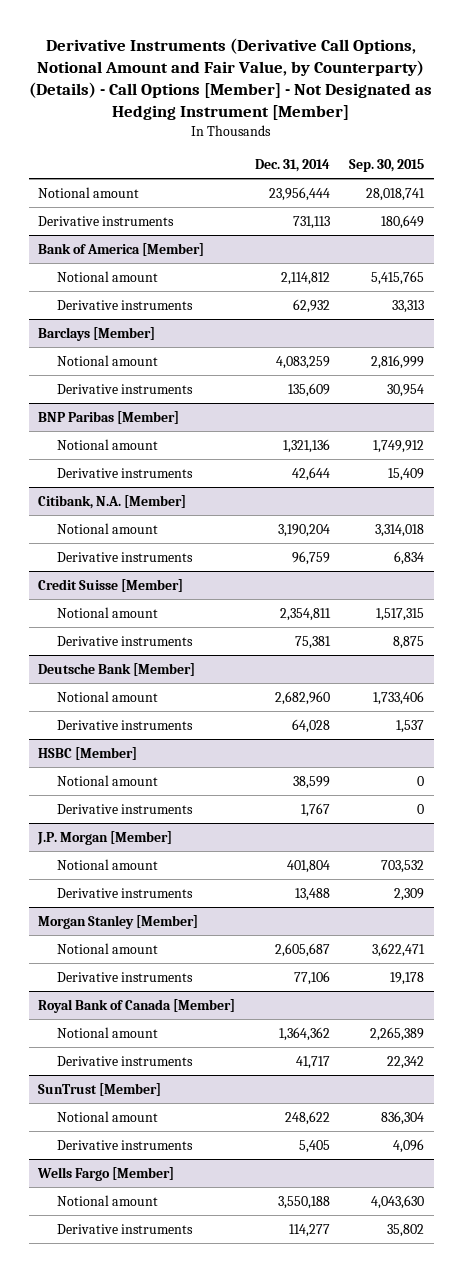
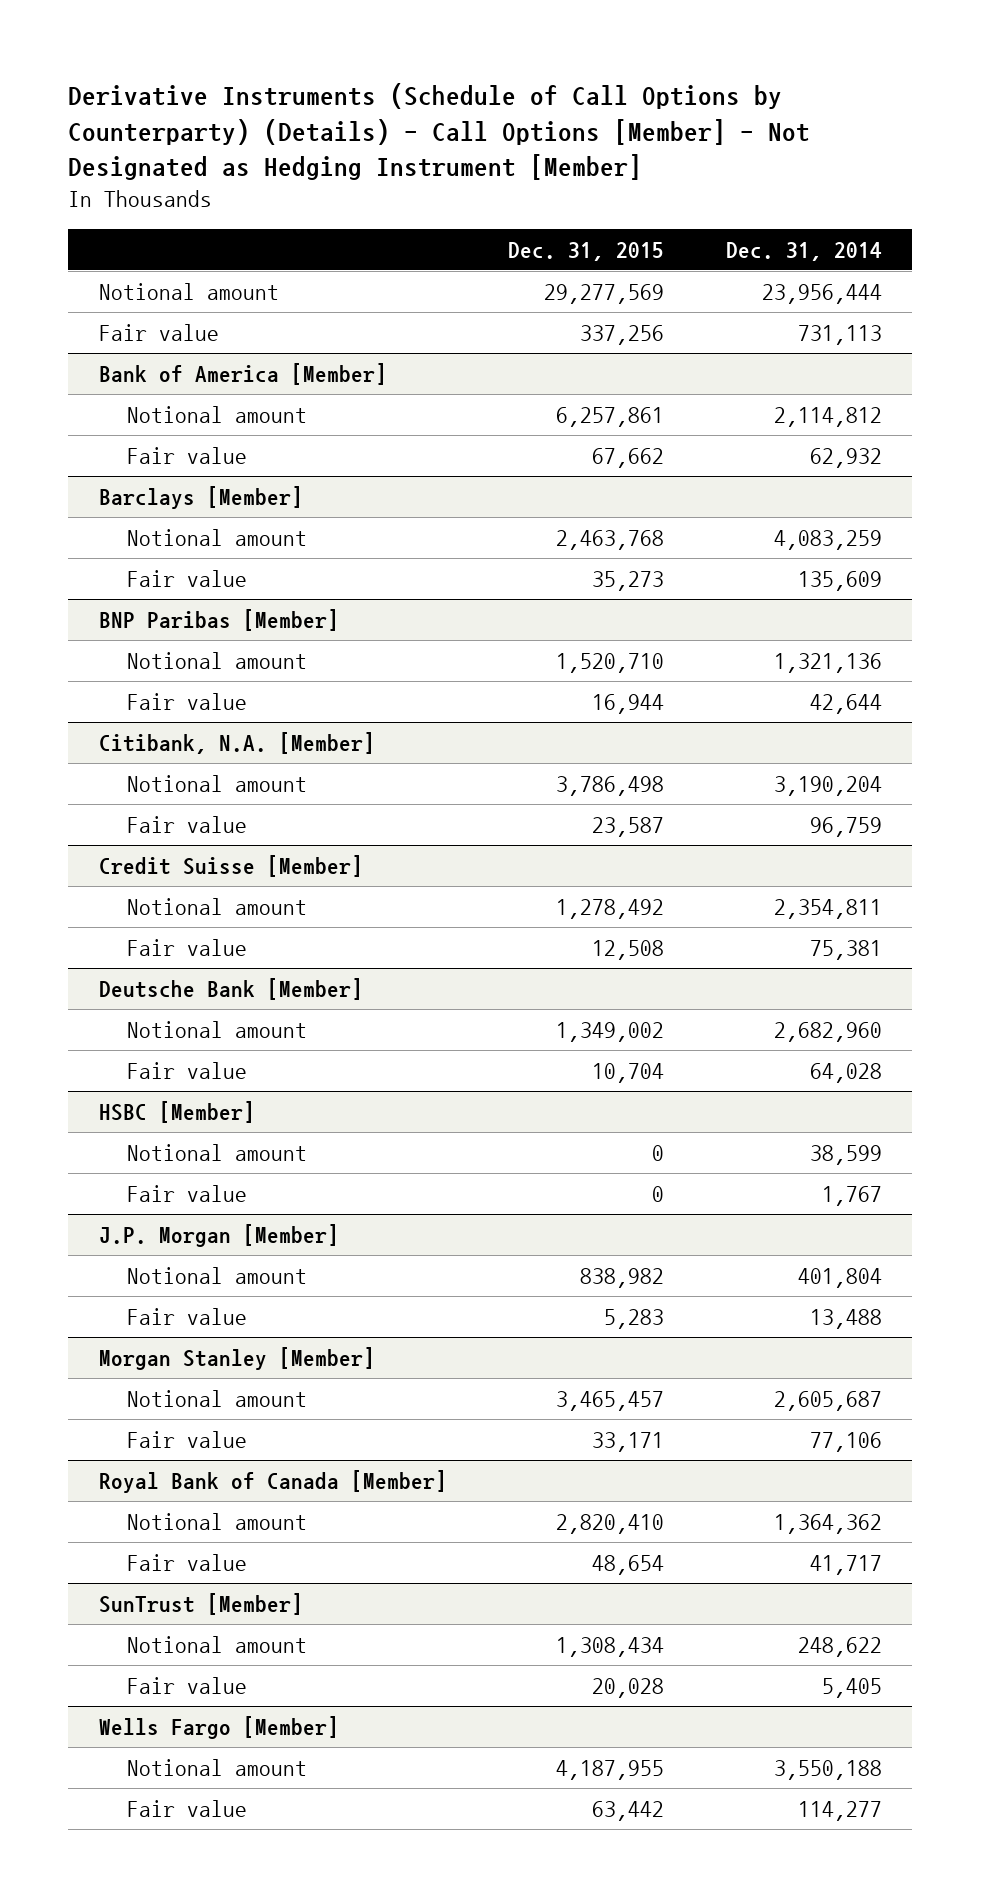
[29,37,433,120] Derivative Instruments (Derivative Call Options, Notional Amount and Fair Value, by Counterparty) (Details) - Call Options [Member] - Not Designated as Hedging Instrument [Member] -> [68,83,811,181] Derivative Instruments (Schedule of Call Options by Counterparty) (Details) - Call Options [Member] - Not Designated as Hedging Instrument [Member]
[349,159,425,173] Sep. 30, 2015 -> none
none -> [508,241,665,261] Dec. 31, 2015
[38,215,175,226] Derivative instruments -> [99,323,220,341] Fair value
[57,299,194,310] Derivative instruments -> [127,446,248,464] Fair value
[57,383,194,394] Derivative instruments -> [127,569,248,587] Fair value
[57,467,194,478] Derivative instruments -> [127,692,248,710] Fair value
[57,551,194,562] Derivative instruments -> [127,815,248,833] Fair value
[57,635,194,646] Derivative instruments -> [127,938,248,956] Fair value
[57,719,194,730] Derivative instruments -> [127,1061,248,1079] Fair value
[57,803,194,814] Derivative instruments -> [127,1184,248,1202] Fair value
[57,887,194,898] Derivative instruments -> [127,1307,248,1325] Fair value
[57,971,194,982] Derivative instruments -> [127,1430,248,1448] Fair value
[57,1055,194,1066] Derivative instruments -> [127,1553,248,1571] Fair value
[57,1139,194,1150] Derivative instruments -> [127,1676,248,1694] Fair value
[57,1223,194,1234] Derivative instruments -> [127,1799,248,1817] Fair value

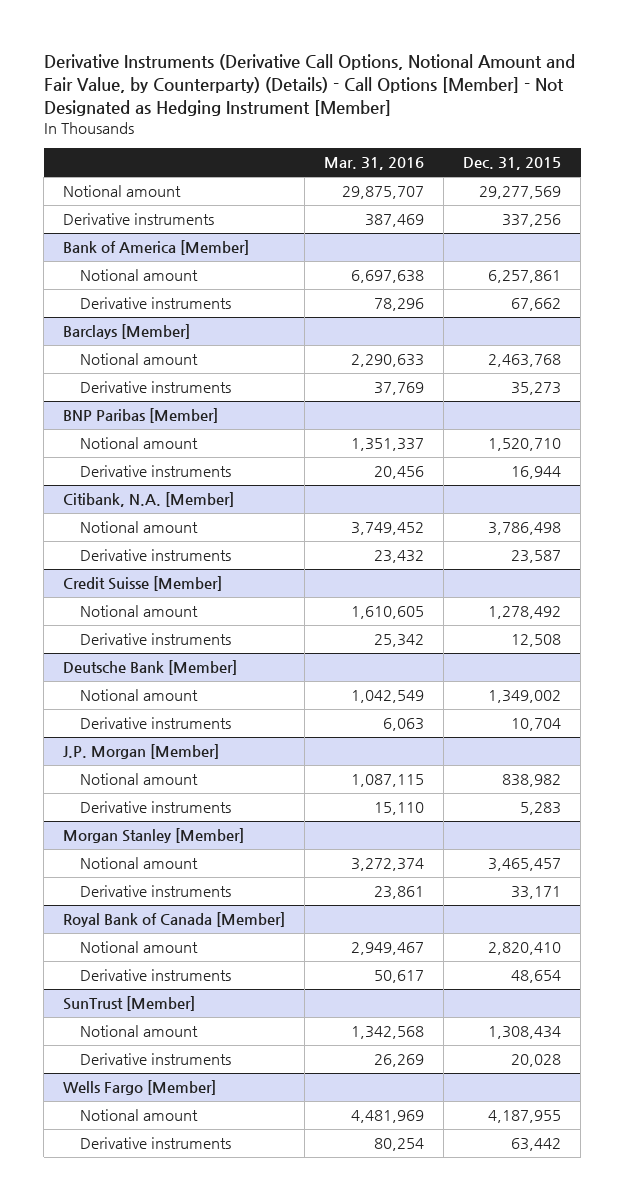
[68,83,811,181] Derivative Instruments (Schedule of Call Options by Counterparty) (Details) - Call Options [Member] - Not Designated as Hedging Instrument [Member] -> [43,53,575,116] Derivative Instruments (Derivative Call Options, Notional Amount and Fair Value, by Counterparty) (Details) - Call Options [Member] - Not Designated as Hedging Instrument [Member]
[725,241,882,261] Dec. 31, 2014 -> none
none -> [324,157,425,171] Mar. 31, 2016
[99,323,220,341] Fair value -> [63,213,215,226] Derivative instruments
[127,446,248,464] Fair value -> [80,297,232,310] Derivative instruments
[127,569,248,587] Fair value -> [80,381,232,394] Derivative instruments
[127,692,248,710] Fair value -> [80,465,232,478] Derivative instruments
[127,815,248,833] Fair value -> [80,549,232,562] Derivative instruments
[127,938,248,956] Fair value -> [80,633,232,646] Derivative instruments
[99,1100,256,1123] HSBC [Member] -> none
[127,1143,308,1161] Notional amount -> none
[127,1184,248,1202] Fair value -> none
[127,1061,248,1079] Fair value -> [80,717,232,730] Derivative instruments
[127,1307,248,1325] Fair value -> [80,801,232,814] Derivative instruments
[127,1430,248,1448] Fair value -> [80,885,232,898] Derivative instruments
[127,1553,248,1571] Fair value -> [80,969,232,982] Derivative instruments
[127,1676,248,1694] Fair value -> [80,1053,232,1066] Derivative instruments
[127,1799,248,1817] Fair value -> [80,1137,232,1150] Derivative instruments

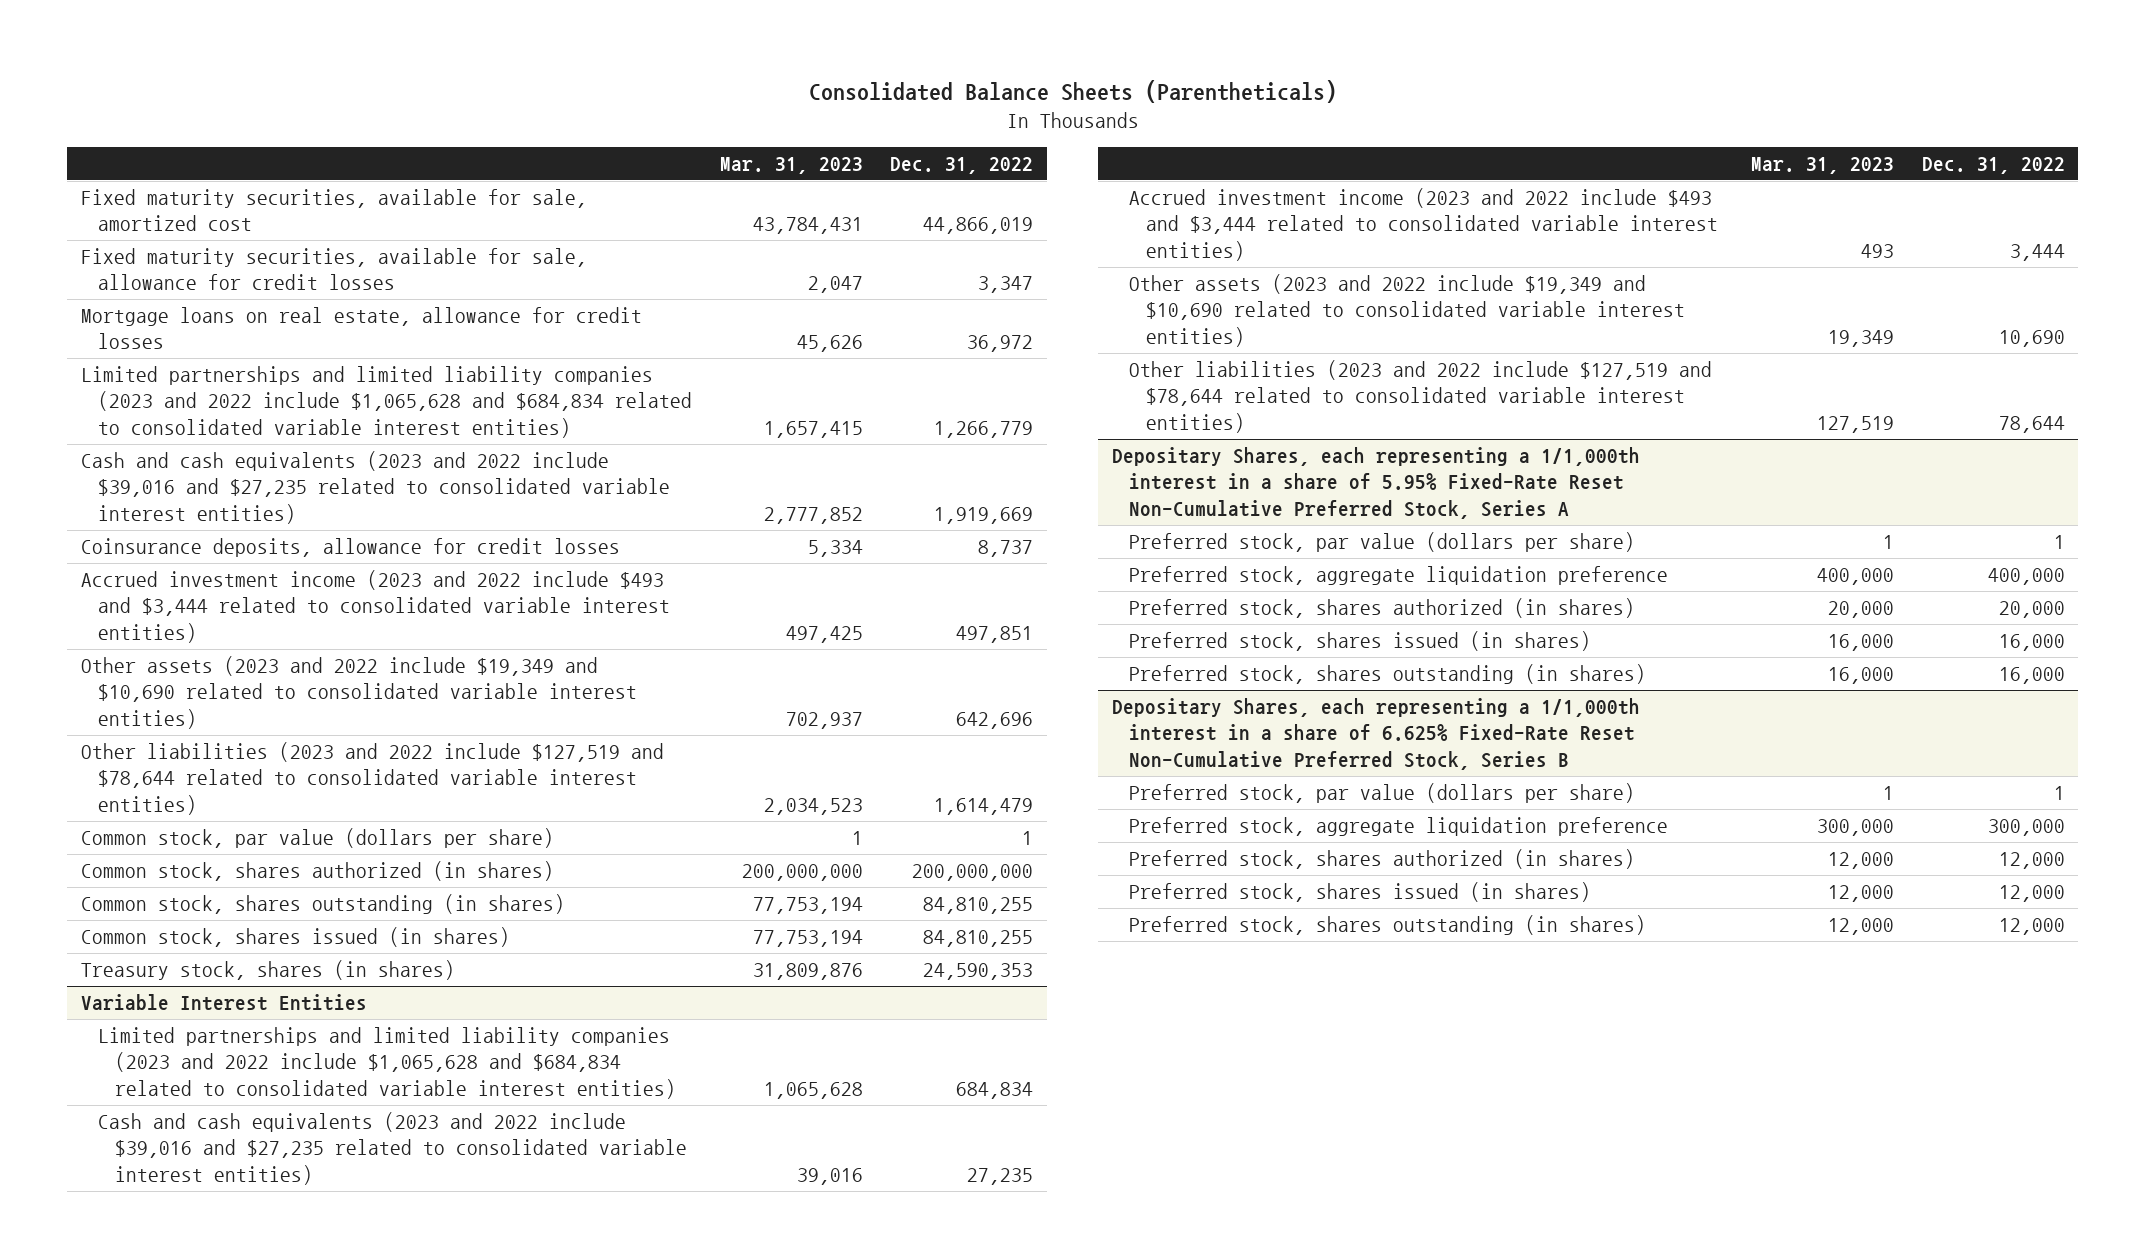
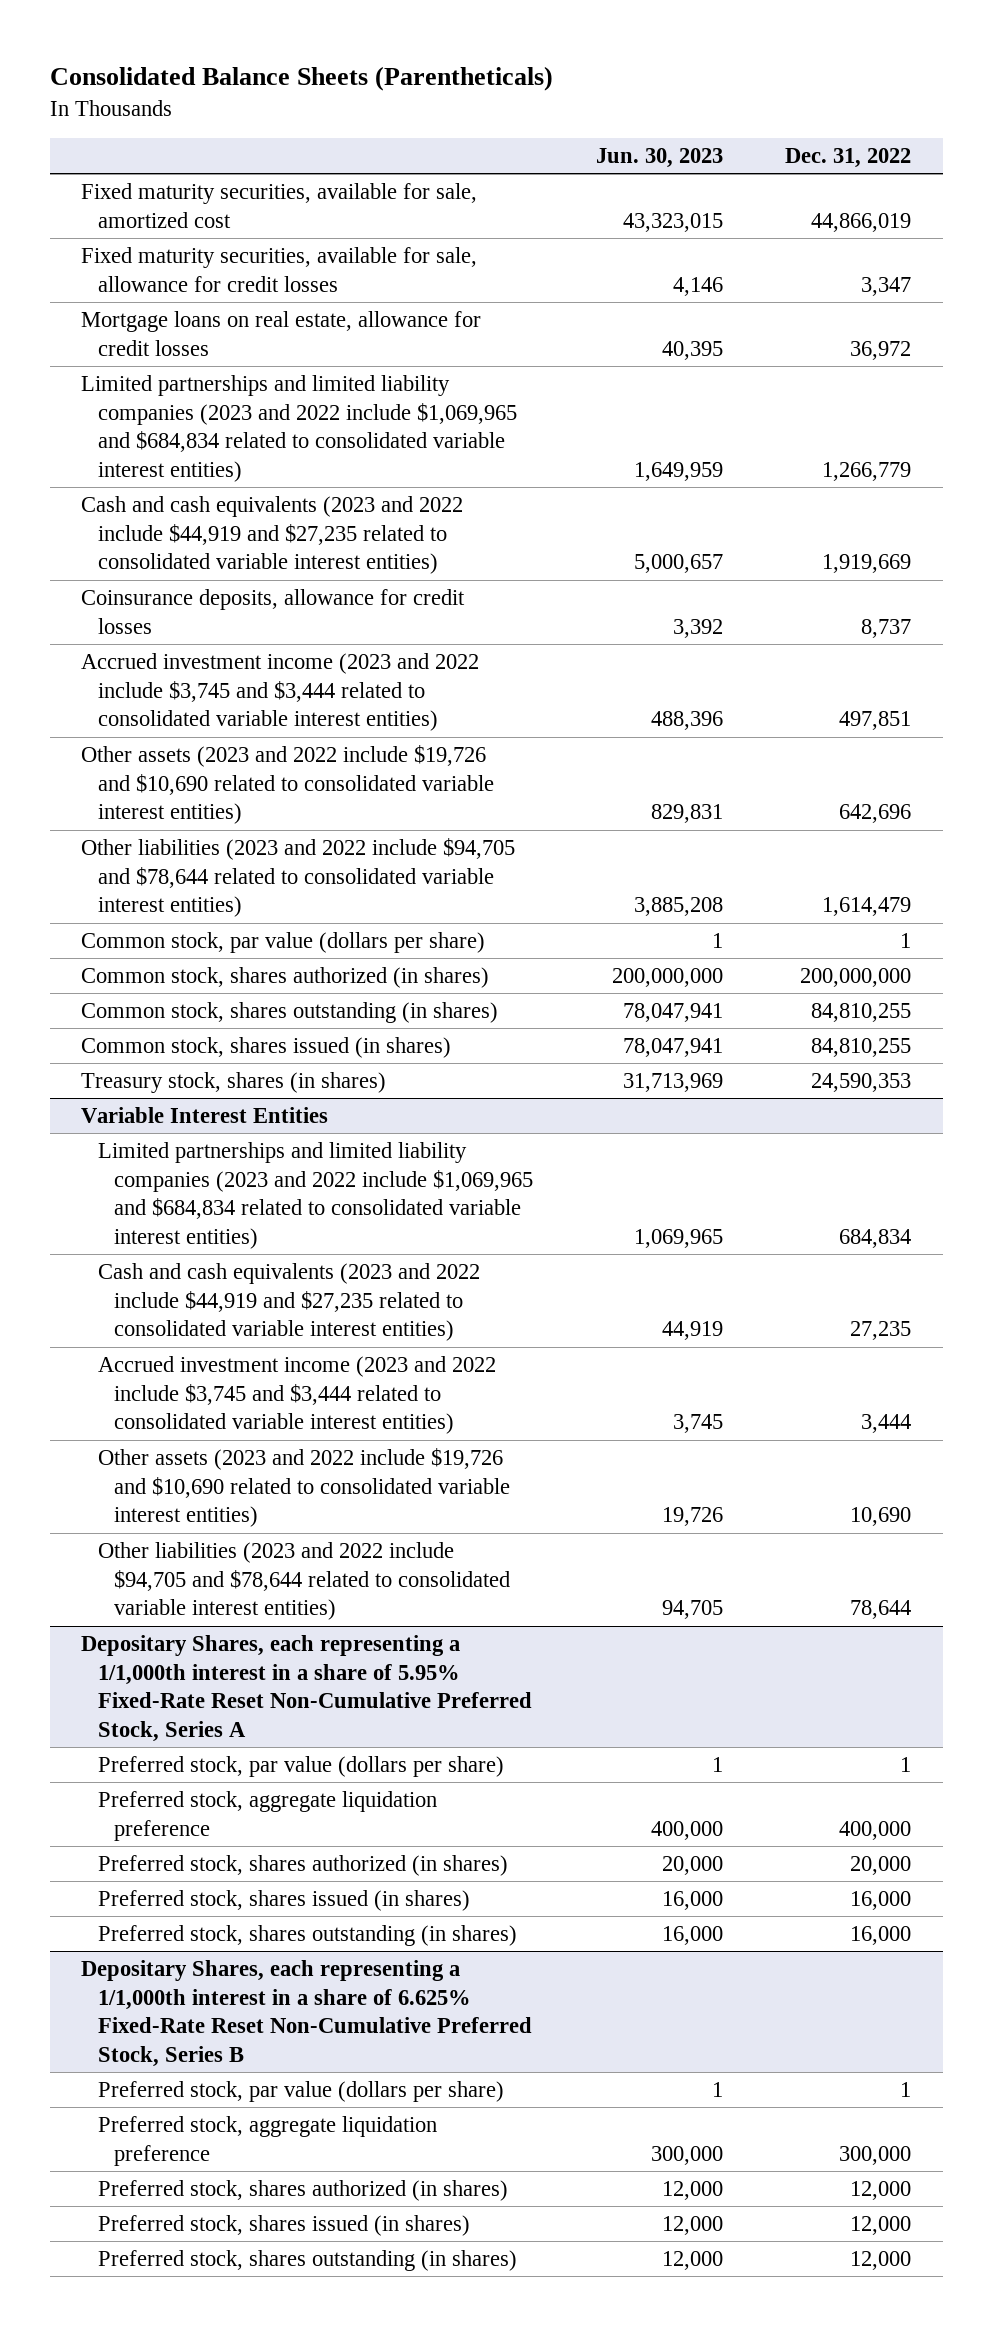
[719,157,863,175] Mar. 31, 2023 -> none
none -> [595,148,723,169] Jun. 30, 2023
[81,365,693,438] Limited partnerships and limited liability companies (2023 and 2022 include $1,065,628 and $684,834 related to consolidated variable interest entities) -> [81,374,517,483] Limited partnerships and limited liability companies (2023 and 2022 include $1,069,965 and $684,834 related to consolidated variable interest entities)
[81,450,671,524] Cash and cash equivalents (2023 and 2022 include $39,016 and $27,235 related to consolidated variable interest entities) -> [81,495,464,575] Cash and cash equivalents (2023 and 2022 include $44,919 and $27,235 related to consolidated variable interest entities)
[81,569,671,643] Accrued investment income (2023 and 2022 include $493 and $3,444 related to consolidated variable interest entities) -> [81,652,480,732] Accrued investment income (2023 and 2022 include $3,745 and $3,444 related to consolidated variable interest entities)
[81,655,638,729] Other assets (2023 and 2022 include $19,349 and $10,690 related to consolidated variable interest entities) -> [81,744,494,825] Other assets (2023 and 2022 include $19,726 and $10,690 related to consolidated variable interest entities)
[81,741,665,815] Other liabilities (2023 and 2022 include $127,519 and $78,644 related to consolidated variable interest entities) -> [81,837,516,918] Other liabilities (2023 and 2022 include $94,705 and $78,644 related to consolidated variable interest entities)
[98,1026,676,1099] Limited partnerships and limited liability companies (2023 and 2022 include $1,065,628 and $684,834 related to consolidated variable interest entities) -> [97,1141,534,1250] Limited partnerships and limited liability companies (2023 and 2022 include $1,069,965 and $684,834 related to consolidated variable interest entities)
[98,1111,687,1185] Cash and cash equivalents (2023 and 2022 include $39,016 and $27,235 related to consolidated variable interest entities) -> [97,1262,480,1342] Cash and cash equivalents (2023 and 2022 include $44,919 and $27,235 related to consolidated variable interest entities)
[1129,187,1719,261] Accrued investment income (2023 and 2022 include $493 and $3,444 related to consolidated variable interest entities) -> [97,1355,496,1435] Accrued investment income (2023 and 2022 include $3,745 and $3,444 related to consolidated variable interest entities)
[1129,273,1686,347] Other assets (2023 and 2022 include $19,349 and $10,690 related to consolidated variable interest entities) -> [97,1447,511,1528] Other assets (2023 and 2022 include $19,726 and $10,690 related to consolidated variable interest entities)
[1129,359,1713,433] Other liabilities (2023 and 2022 include $127,519 and $78,644 related to consolidated variable interest entities) -> [97,1541,511,1621] Other liabilities (2023 and 2022 include $94,705 and $78,644 related to consolidated variable interest entities)

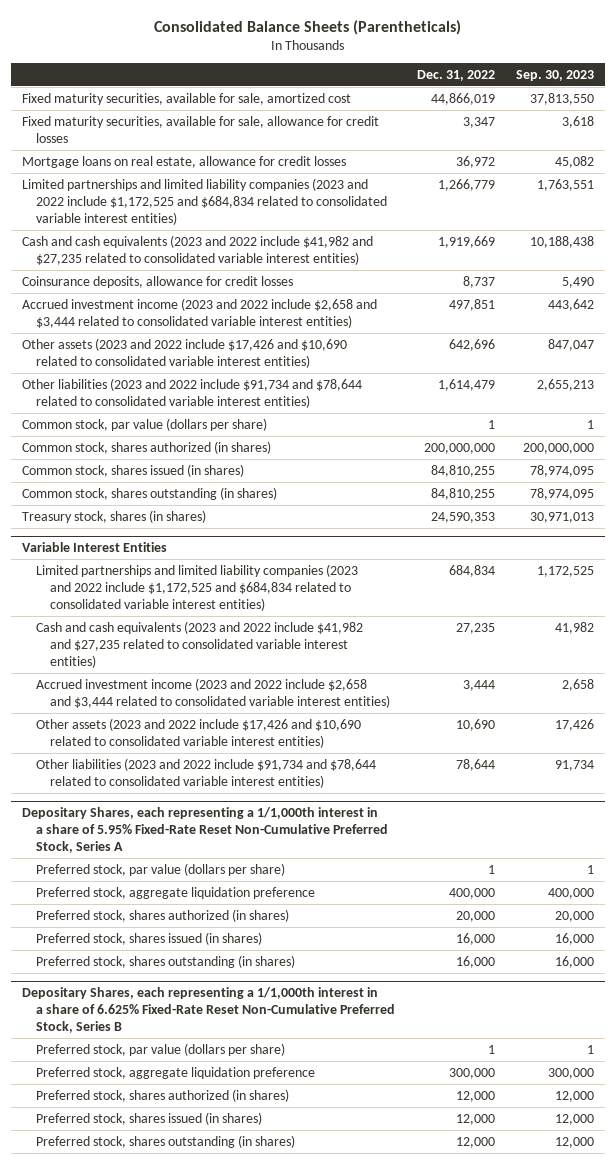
[595,148,723,169] Jun. 30, 2023 -> none
none -> [516,69,595,81] Sep. 30, 2023
[81,374,517,483] Limited partnerships and limited liability companies (2023 and 2022 include $1,069,965 and $684,834 related to consolidated variable interest entities) -> [21,177,387,225] Limited partnerships and limited liability companies (2023 and 2022 include $1,172,525 and $684,834 related to consolidated variable interest entities)
[81,495,464,575] Cash and cash equivalents (2023 and 2022 include $44,919 and $27,235 related to consolidated variable interest entities) -> [21,234,373,265] Cash and cash equivalents (2023 and 2022 include $41,982 and $27,235 related to consolidated variable interest entities)
[81,652,480,732] Accrued investment income (2023 and 2022 include $3,745 and $3,444 related to consolidated variable interest entities) -> [21,297,377,328] Accrued investment income (2023 and 2022 include $2,658 and $3,444 related to consolidated variable interest entities)
[81,744,494,825] Other assets (2023 and 2022 include $19,726 and $10,690 related to consolidated variable interest entities) -> [21,337,347,368] Other assets (2023 and 2022 include $17,426 and $10,690 related to consolidated variable interest entities)
[81,837,516,918] Other liabilities (2023 and 2022 include $94,705 and $78,644 related to consolidated variable interest entities) -> [21,377,362,408] Other liabilities (2023 and 2022 include $91,734 and $78,644 related to consolidated variable interest entities)
[81,1001,499,1023] Common stock, shares outstanding (in shares) -> [21,486,277,500] Common stock, shares outstanding (in shares)
[97,1141,534,1250] Limited partnerships and limited liability companies (2023 and 2022 include $1,069,965 and $684,834 related to consolidated variable interest entities) -> [35,563,358,611] Limited partnerships and limited liability companies (2023 and 2022 include $1,172,525 and $684,834 related to consolidated variable interest entities)
[97,1262,480,1342] Cash and cash equivalents (2023 and 2022 include $44,919 and $27,235 related to consolidated variable interest entities) -> [35,620,363,668] Cash and cash equivalents (2023 and 2022 include $41,982 and $27,235 related to consolidated variable interest entities)
[97,1355,496,1435] Accrued investment income (2023 and 2022 include $3,745 and $3,444 related to consolidated variable interest entities) -> [35,677,391,708] Accrued investment income (2023 and 2022 include $2,658 and $3,444 related to consolidated variable interest entities)
[97,1447,511,1528] Other assets (2023 and 2022 include $19,726 and $10,690 related to consolidated variable interest entities) -> [35,717,361,748] Other assets (2023 and 2022 include $17,426 and $10,690 related to consolidated variable interest entities)
[97,1541,511,1621] Other liabilities (2023 and 2022 include $94,705 and $78,644 related to consolidated variable interest entities) -> [35,757,376,788] Other liabilities (2023 and 2022 include $91,734 and $78,644 related to consolidated variable interest entities)

